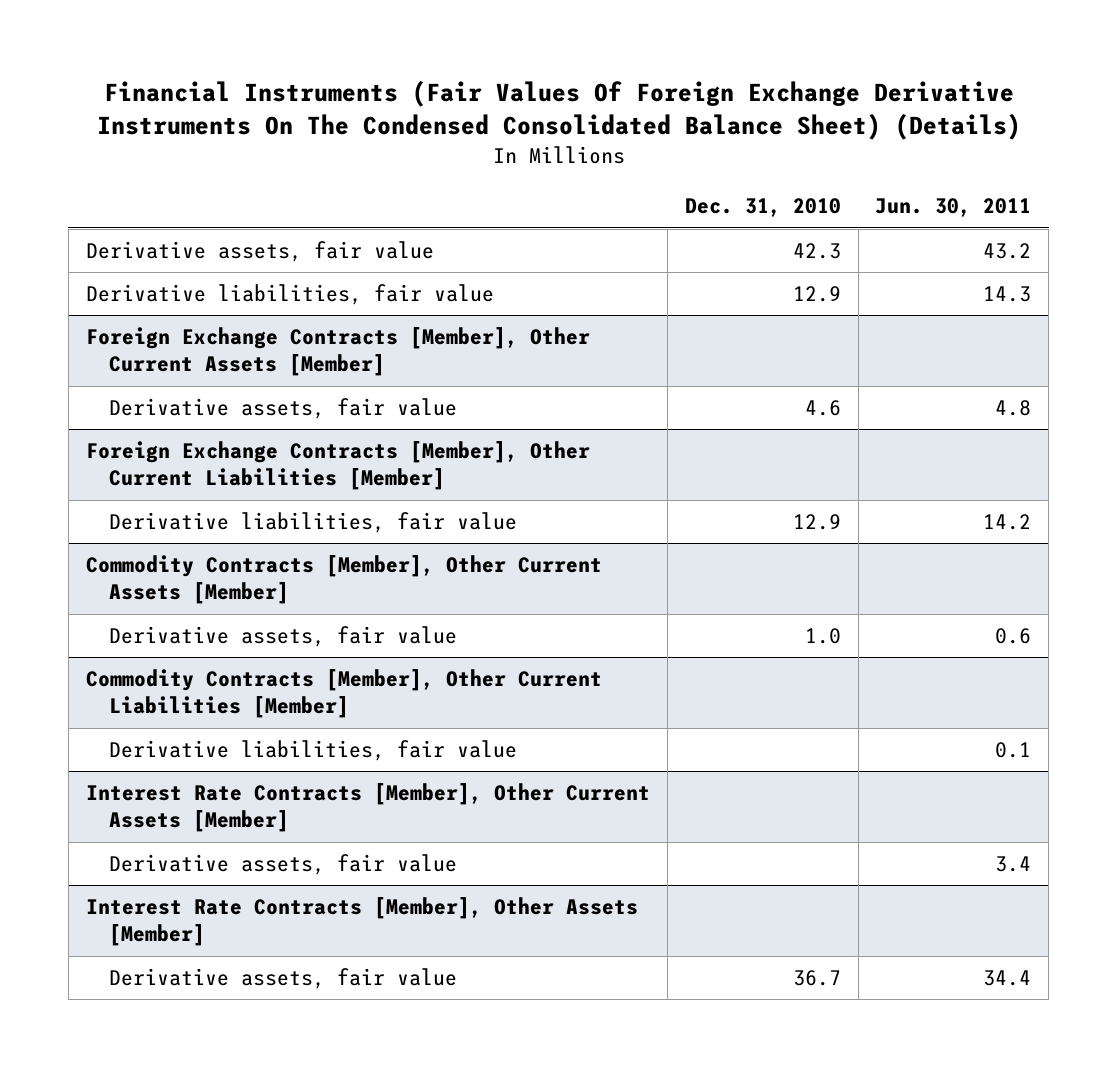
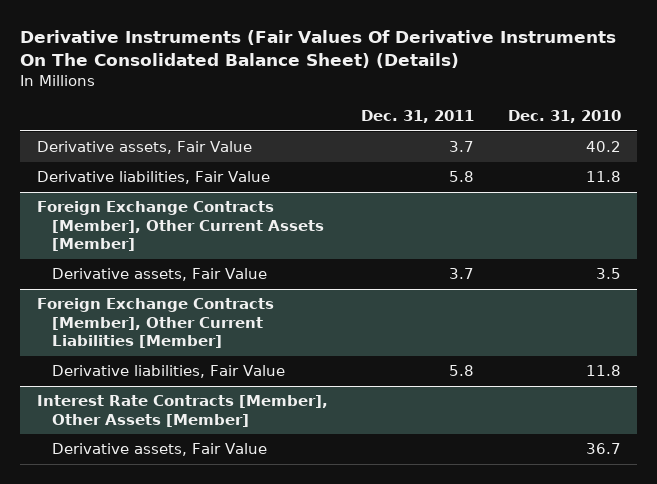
[96,80,1021,141] Financial Instruments (Fair Values Of Foreign Exchange Derivative Instruments On The Condensed Consolidated Balance Sheet) (Details) -> [20,30,617,69] Derivative Instruments (Fair Values Of Derivative Instruments On The Consolidated Balance Sheet) (Details)
[875,198,1032,218] Jun. 30, 2011 -> none
none -> [361,110,475,124] Dec. 31, 2011
[85,241,434,263] Derivative assets, fair value -> [36,141,252,155] Derivative assets, Fair Value
[792,243,841,260] 42.3 -> [585,141,621,153] 40.2
[85,284,494,306] Derivative liabilities, fair value -> [36,171,270,185] Derivative liabilities, Fair Value
[792,286,841,303] 12.9 -> [585,171,621,183] 11.8
[109,398,458,420] Derivative assets, fair value -> [51,268,267,282] Derivative assets, Fair Value
[804,400,841,417] 4.6 -> [595,268,621,280] 3.5
[85,555,602,605] Commodity Contracts [Member], Other Current Assets [Member] -> none
[109,626,458,648] Derivative assets, fair value -> none
[85,669,602,719] Commodity Contracts [Member], Other Current Liabilities [Member] -> none
[109,740,518,762] Derivative liabilities, fair value -> none
[85,783,650,833] Interest Rate Contracts [Member], Other Current Assets [Member] -> none
[109,854,458,876] Derivative assets, fair value -> none
[109,512,518,534] Derivative liabilities, fair value -> [51,365,285,379] Derivative liabilities, Fair Value
[792,514,841,531] 12.9 -> [585,365,621,377] 11.8
[109,968,458,990] Derivative assets, fair value -> [51,443,267,457] Derivative assets, Fair Value

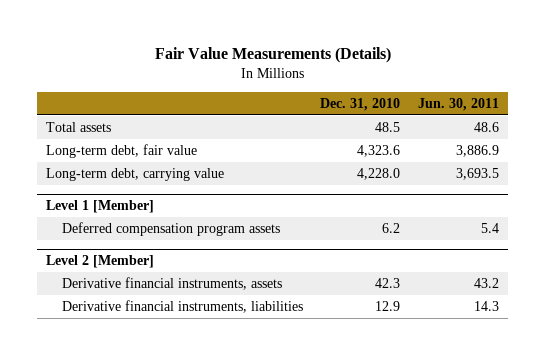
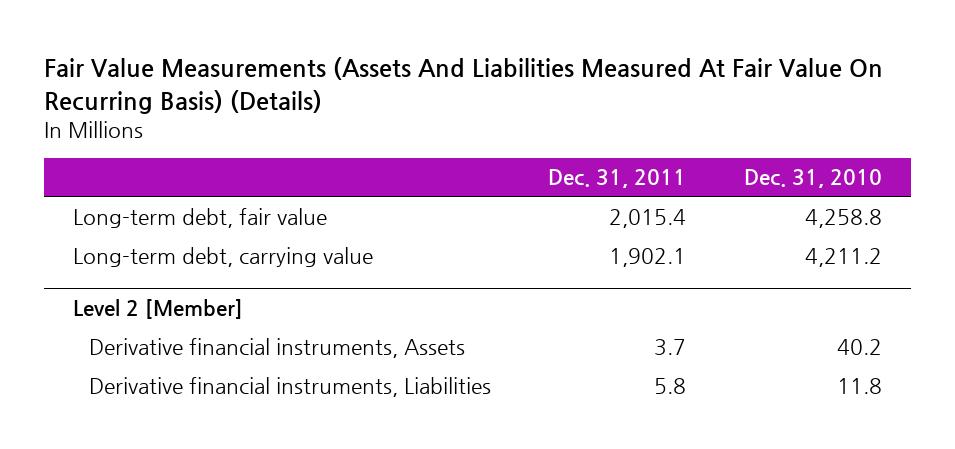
[154,46,391,63] Fair Value Measurements (Details) -> [43,57,883,114] Fair Value Measurements (Assets And Liabilities Measured At Fair Value On Recurring Basis) (Details)
[418,97,500,111] Jun. 30, 2011 -> none
none -> [548,169,687,189] Dec. 31, 2011
[46,121,112,132] Total assets -> none
[46,200,155,214] Level 1 [Member] -> none
[61,221,280,236] Deferred compensation program assets -> none
[357,144,401,157] 4,323.6 -> [805,208,883,228] 4,258.8
[357,167,401,180] 4,228.0 -> [805,247,883,267] 4,211.2
[61,276,282,290] Derivative financial instruments, assets -> [88,337,465,358] Derivative financial instruments, Assets
[375,277,401,288] 42.3 -> [837,338,883,355] 40.2
[61,299,303,313] Derivative financial instruments, liabilities -> [88,376,491,397] Derivative financial instruments, Liabilities
[375,300,401,311] 12.9 -> [837,377,883,394] 11.8

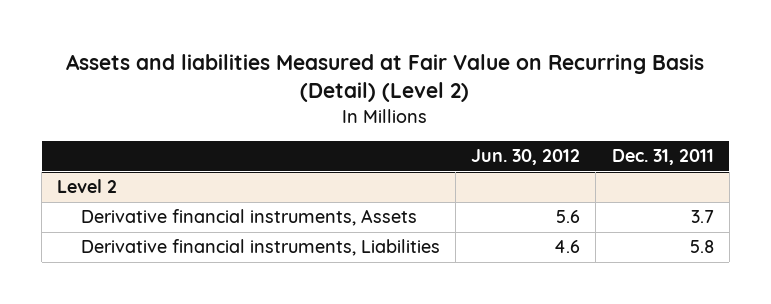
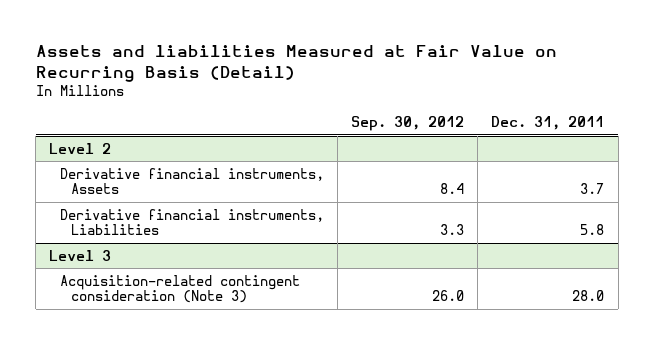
[66,53,705,103] Assets and liabilities Measured at Fair Value on Recurring Basis (Detail) (Level 2) -> [35,44,557,82] Assets and liabilities Measured at Fair Value on Recurring Basis (Detail)
[471,149,581,166] Jun. 30, 2012 -> none
none -> [351,116,465,132] Sep. 30, 2012
none -> [49,249,112,261] Level 3
none -> [60,274,301,304] Acquisition-related contingent consideration (Note 3)

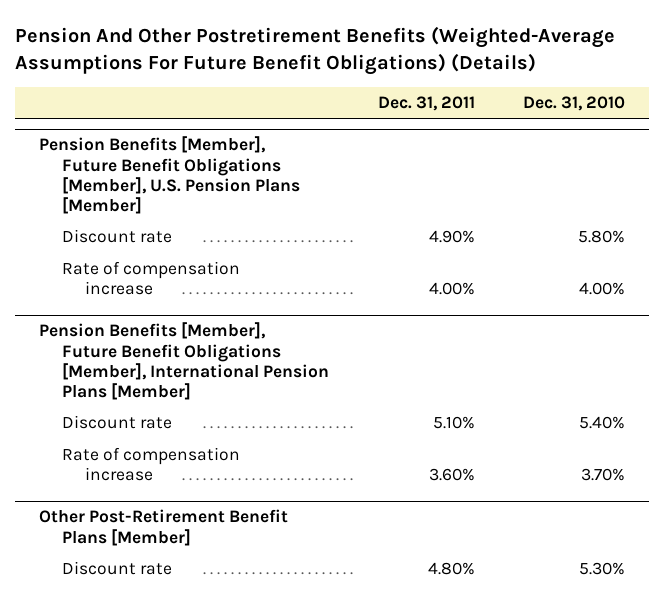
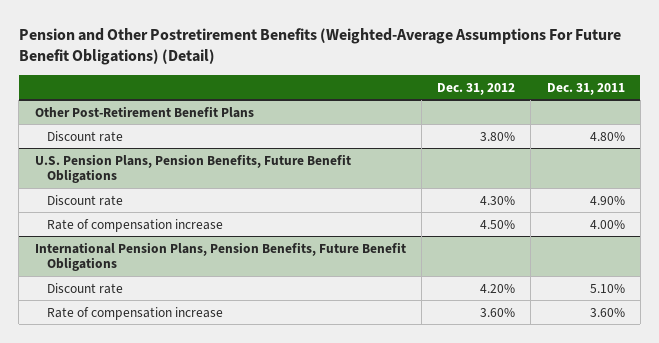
[15,26,616,76] Pension And Other Postretirement Benefits (Weighted-Average Assumptions For Future Benefit Obligations) (Details) -> [18,28,621,66] Pension and Other Postretirement Benefits (Weighted-Average Assumptions For Future Benefit Obligations) (Detail)
[523,96,626,112] Dec. 31, 2010 -> none
none -> [437,82,516,95] Dec. 31, 2012
none -> [34,105,254,118] Other Post-Retirement Benefit Plans
none -> [46,130,123,142] Discount rate
[39,136,301,214] Pension Benefits [Member], Future Benefit Obligations [Member], U.S. Pension Plans [Member] -> [34,153,351,184] U.S. Pension Plans, Pension Benefits, Future Benefit Obligations
[39,322,330,400] Pension Benefits [Member], Future Benefit Obligations [Member], International Pension Plans [Member] -> [34,241,406,272] International Pension Plans, Pension Benefits, Future Benefit Obligations
[39,509,289,546] Other Post-Retirement Benefit Plans [Member] -> none
[62,561,173,576] Discount rate -> none

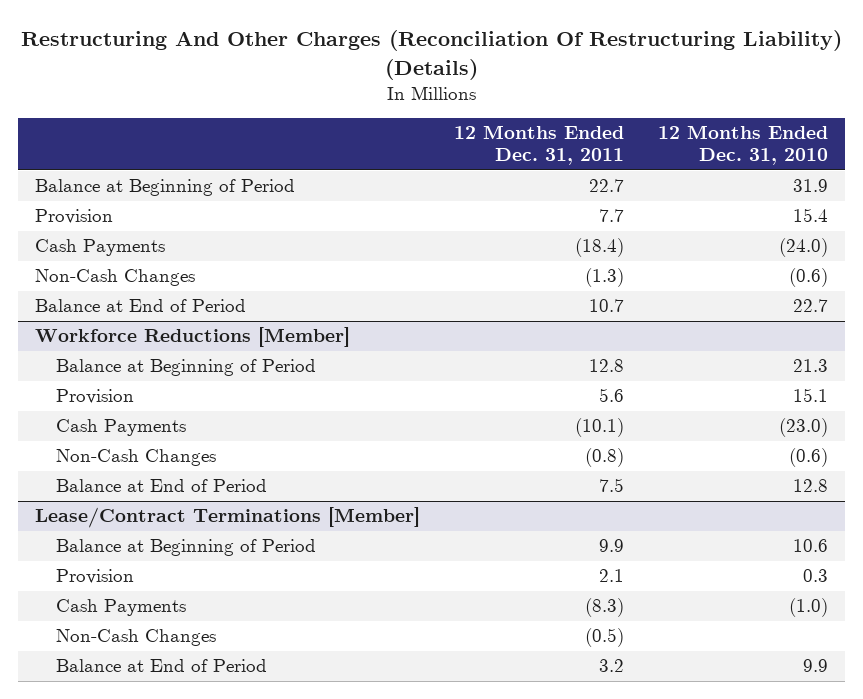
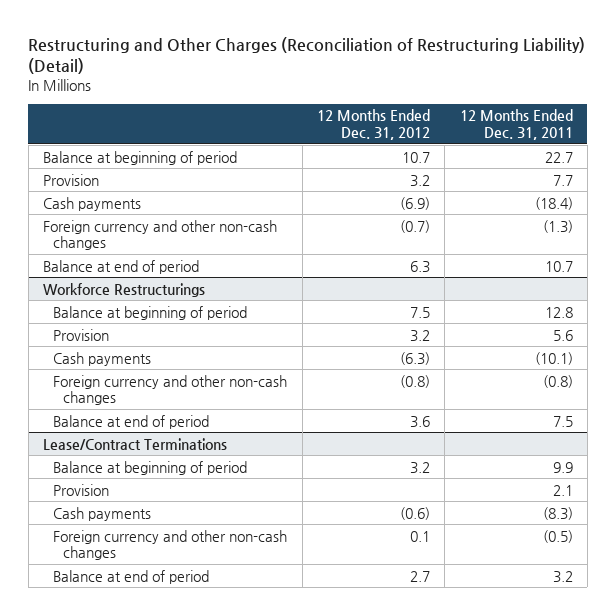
[20,30,842,80] Restructuring And Other Charges (Reconciliation Of Restructuring Liability) (Details) -> [28,36,586,75] Restructuring and Other Charges (Reconciliation of Restructuring Liability) (Detail)
[658,125,829,166] 12 Months Ended Dec. 31, 2010 -> none
none -> [316,109,430,140] 12 Months Ended Dec. 31, 2012
[34,179,295,197] Balance at Beginning of Period -> [43,150,238,165] Balance at beginning of period
[34,327,350,348] Workforce Reductions [Member] -> none
[34,239,165,257] Cash Payments -> [43,196,142,211] Cash payments
[34,269,195,287] Non-Cash Changes -> [43,219,278,251] Foreign currency and other non-cash changes
[34,299,246,313] Balance at End of Period -> [43,259,200,274] Balance at end of period
none -> [43,282,206,297] Workforce Restructurings
[56,359,317,377] Balance at Beginning of Period -> [53,305,248,320] Balance at beginning of period
[56,419,187,437] Cash Payments -> [53,351,152,366] Cash payments
[56,449,217,467] Non-Cash Changes -> [53,374,288,406] Foreign currency and other non-cash changes
[56,479,268,493] Balance at End of Period -> [53,414,210,429] Balance at end of period
[34,507,420,529] Lease/Contract Terminations [Member] -> [43,437,228,450] Lease/Contract Terminations
[56,539,317,557] Balance at Beginning of Period -> [53,460,248,475] Balance at beginning of period
[56,599,187,617] Cash Payments -> [53,506,152,521] Cash payments
[56,629,217,647] Non-Cash Changes -> [53,529,288,561] Foreign currency and other non-cash changes
[56,659,268,673] Balance at End of Period -> [53,569,210,584] Balance at end of period

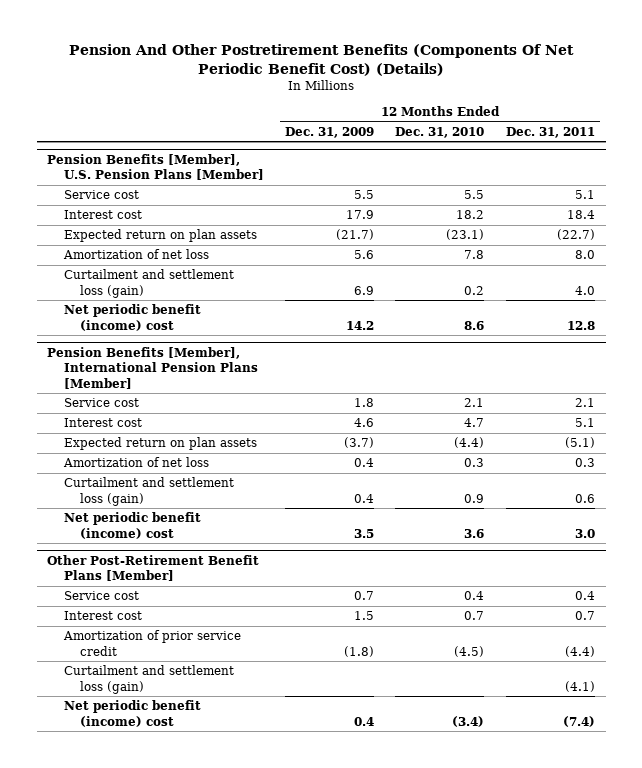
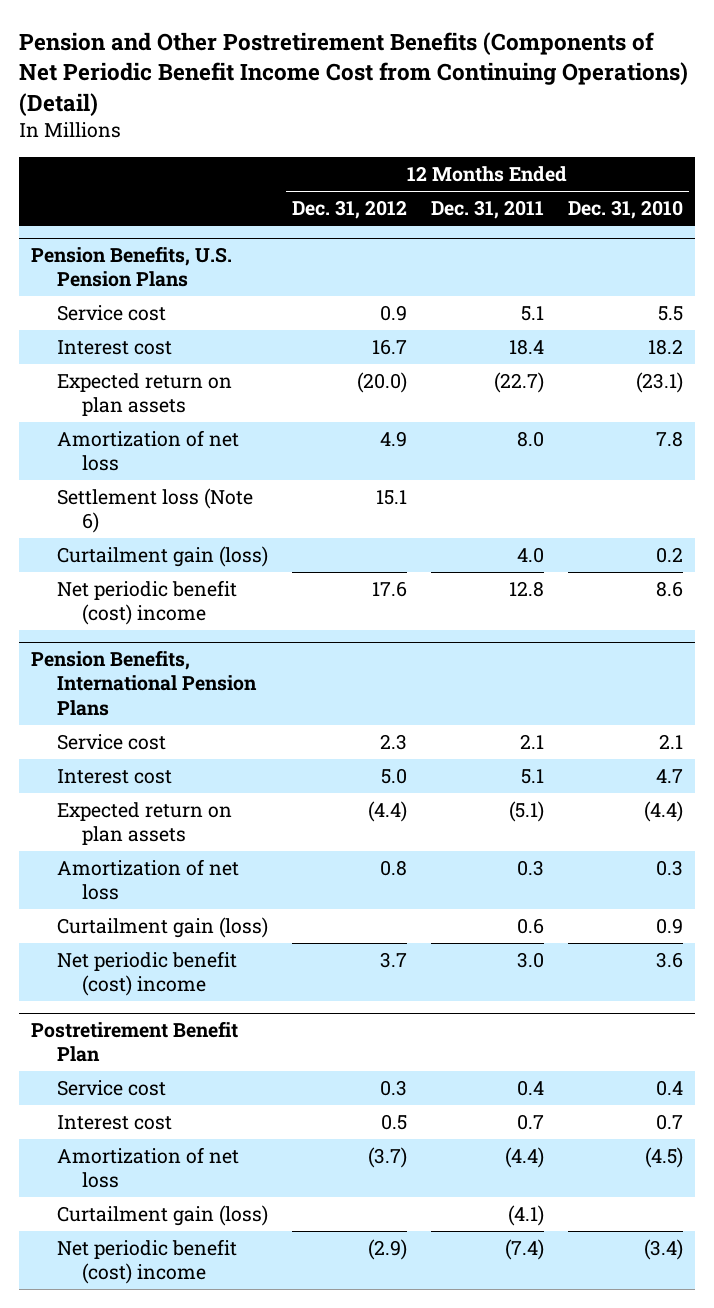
[69,44,575,76] Pension And Other Postretirement Benefits (Components Of Net Periodic Benefit Cost) (Details) -> [19,31,689,116] Pension and Other Postretirement Benefits (Components of Net Periodic Benefit Income Cost from Continuing Operations) (Detail)
[285,126,375,138] Dec. 31, 2009 -> none
none -> [291,200,407,220] Dec. 31, 2012
[47,153,264,181] Pension Benefits [Member], U.S. Pension Plans [Member] -> [31,246,233,288] Pension Benefits, U.S. Pension Plans
none -> [56,488,253,534] Settlement loss (Note 6)
[63,269,234,298] Curtailment and settlement loss (gain) -> [56,546,268,568] Curtailment gain (loss)
[63,304,201,331] Net periodic benefit (income) cost -> [56,580,237,626] Net periodic benefit (cost) income
[47,346,258,389] Pension Benefits [Member], International Pension Plans [Member] -> [31,650,257,716] Pension Benefits, International Pension Plans
[47,554,260,582] Other Post-Retirement Benefit Plans [Member] -> none
[63,477,234,506] Curtailment and settlement loss (gain) -> [56,917,268,939] Curtailment gain (loss)
[63,512,201,539] Net periodic benefit (income) cost -> [56,951,237,997] Net periodic benefit (cost) income
none -> [31,1021,239,1063] Postretirement Benefit Plan
[62,630,241,656] Amortization of prior service credit -> [56,1147,239,1189] Amortization of net loss
[63,665,234,694] Curtailment and settlement loss (gain) -> [56,1205,268,1227] Curtailment gain (loss)
[63,700,201,727] Net periodic benefit (income) cost -> [56,1239,237,1285] Net periodic benefit (cost) income

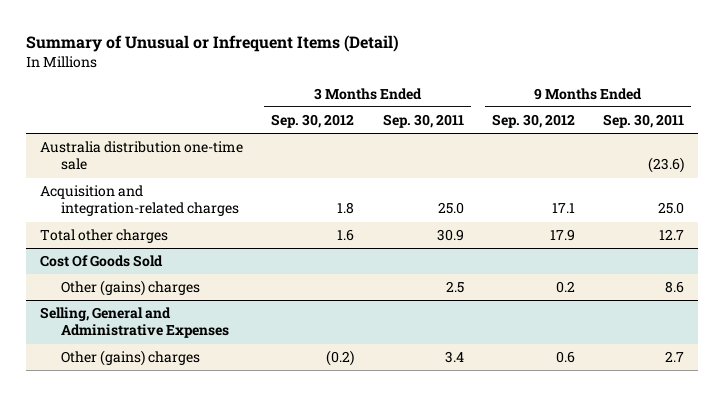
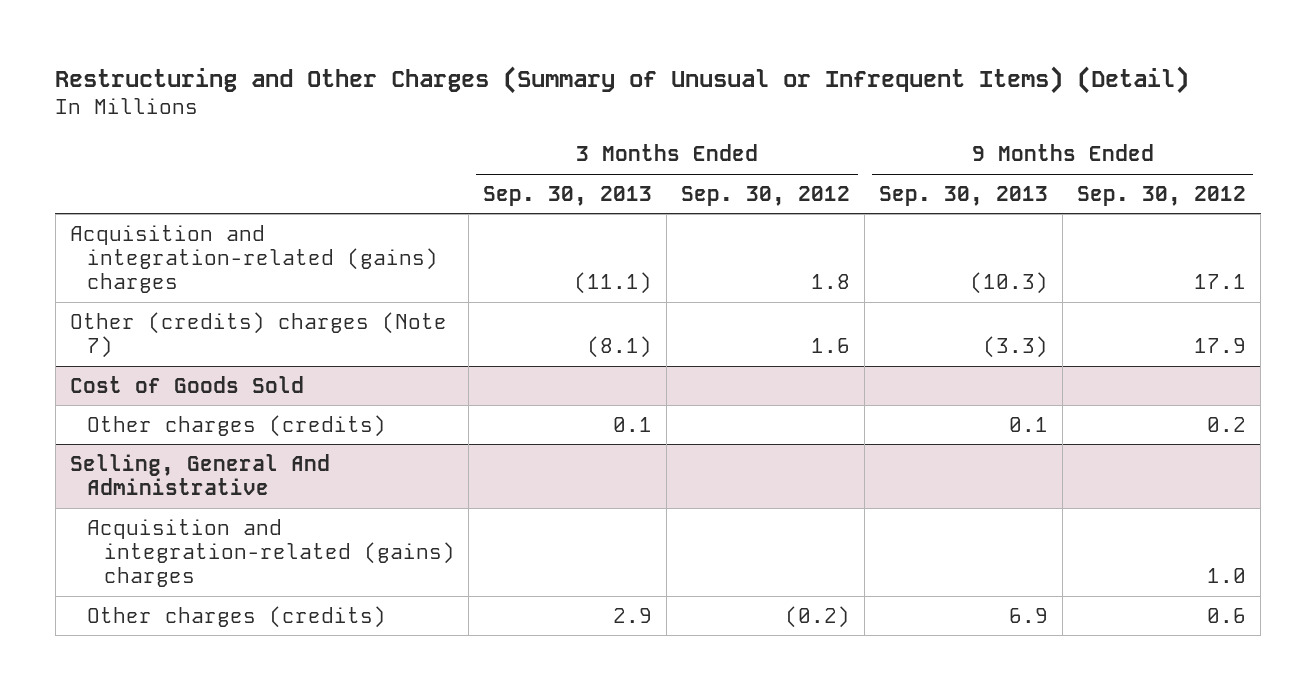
[26,34,400,52] Summary of Unusual or Infrequent Items (Detail) -> [55,65,1190,94] Restructuring and Other Charges (Summary of Unusual or Infrequent Items) (Detail)
[382,114,464,129] Sep. 30, 2011 -> none
[602,114,684,129] Sep. 30, 2011 -> none
none -> [483,185,653,206] Sep. 30, 2013
none -> [879,185,1049,206] Sep. 30, 2013
[40,141,244,171] Australia distribution one-time sale -> none
[40,185,239,217] Acquisition and integration-related charges -> [69,224,438,294] Acquisition and integration-related (gains) charges
[40,229,169,244] Total other charges -> [69,311,447,358] Other (credits) charges (Note 7)
[40,255,164,268] Cost Of Goods Sold -> [69,375,304,393] Cost of Goods Sold
[60,280,200,297] Other (gains) charges -> [86,414,386,437] Other charges (credits)
[40,307,229,339] Selling, General and Administrative Expenses -> [69,453,330,495] Selling, General And Administrative
none -> [86,518,455,588] Acquisition and integration-related (gains) charges
[60,350,200,367] Other (gains) charges -> [86,605,386,628] Other charges (credits)

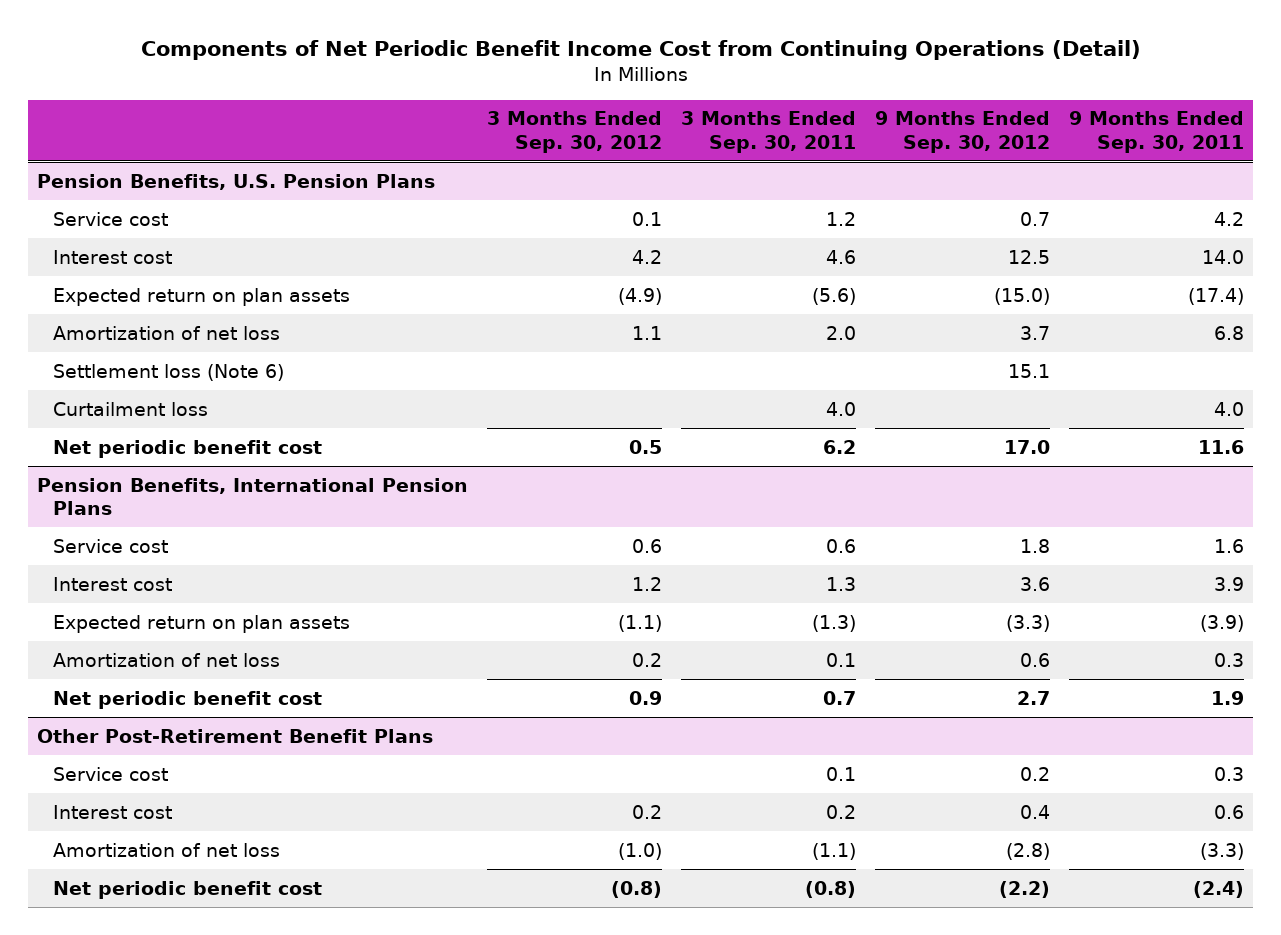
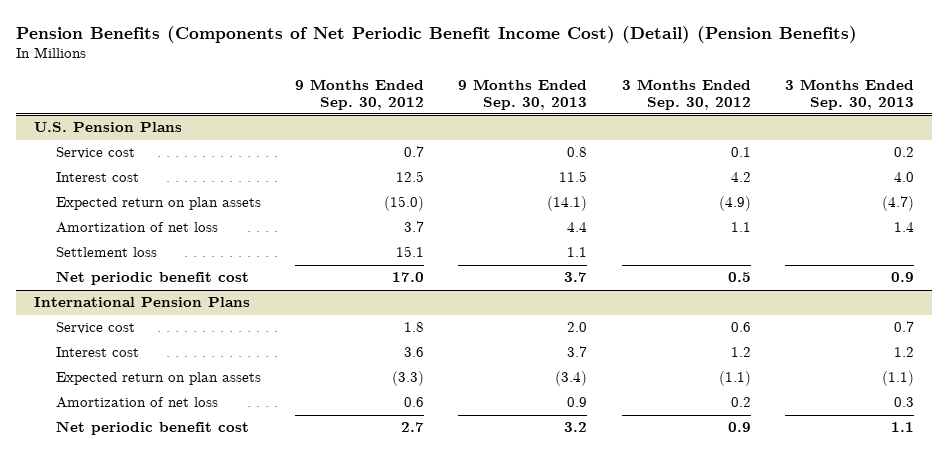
[140,40,1141,61] Components of Net Periodic Benefit Income Cost from Continuing Operations (Detail) -> [16,25,858,43] Pension Benefits (Components of Net Periodic Benefit Income Cost) (Detail) (Pension Benefits)
[681,111,857,153] 3 Months Ended Sep. 30, 2011 -> none
[1068,111,1244,153] 9 Months Ended Sep. 30, 2011 -> none
none -> [458,79,588,110] 9 Months Ended Sep. 30, 2013
none -> [785,79,915,110] 3 Months Ended Sep. 30, 2013
[37,173,436,190] Pension Benefits, U.S. Pension Plans -> [33,122,182,133] U.S. Pension Plans
[53,401,209,416] Curtailment loss -> none
[53,363,285,381] Settlement loss (Note 6) -> [55,247,157,258] Settlement loss
[37,477,469,515] Pension Benefits, International Pension Plans -> [33,297,250,308] International Pension Plans
[37,728,434,743] Other Post-Retirement Benefit Plans -> none
[53,766,169,781] Service cost -> none
[53,804,173,819] Interest cost -> none
[53,842,281,857] Amortization of net loss -> none
[53,880,323,899] Net periodic benefit cost -> none

